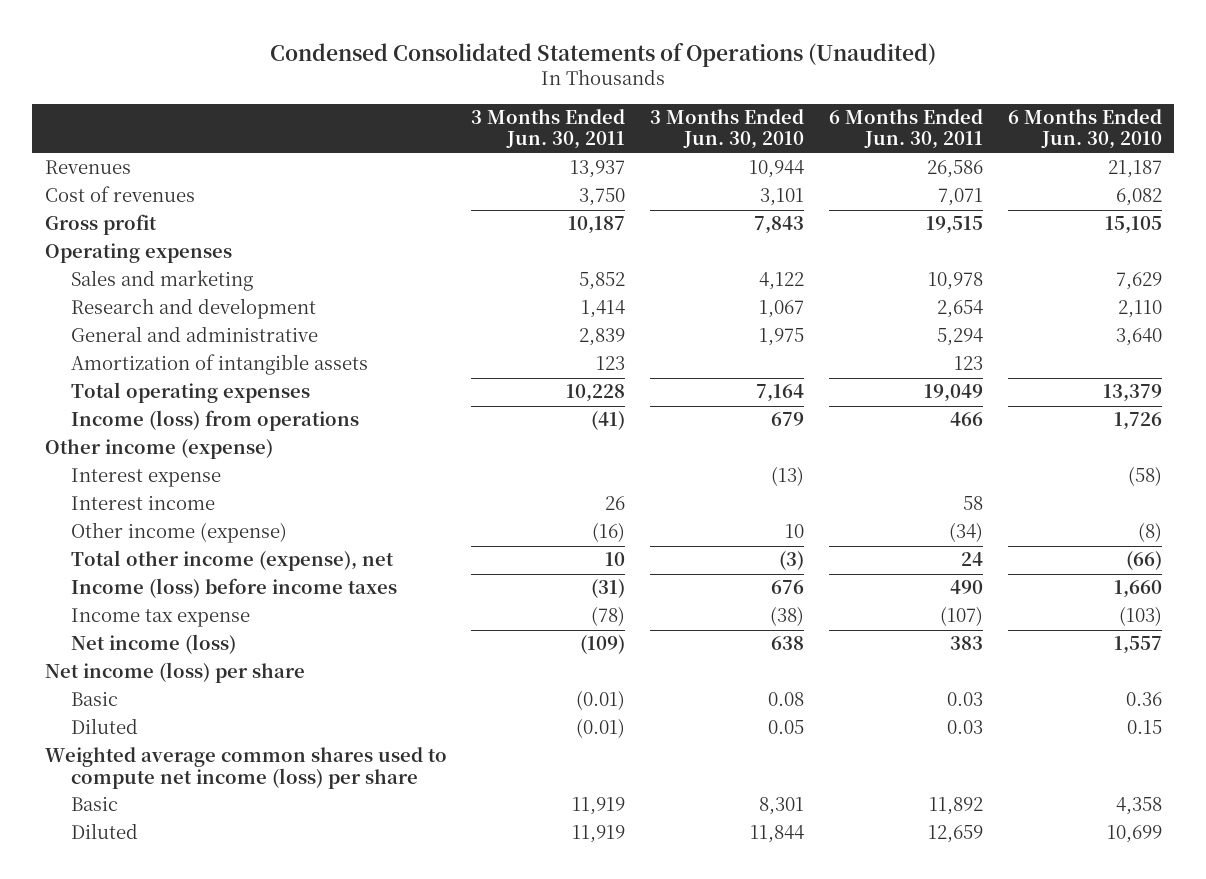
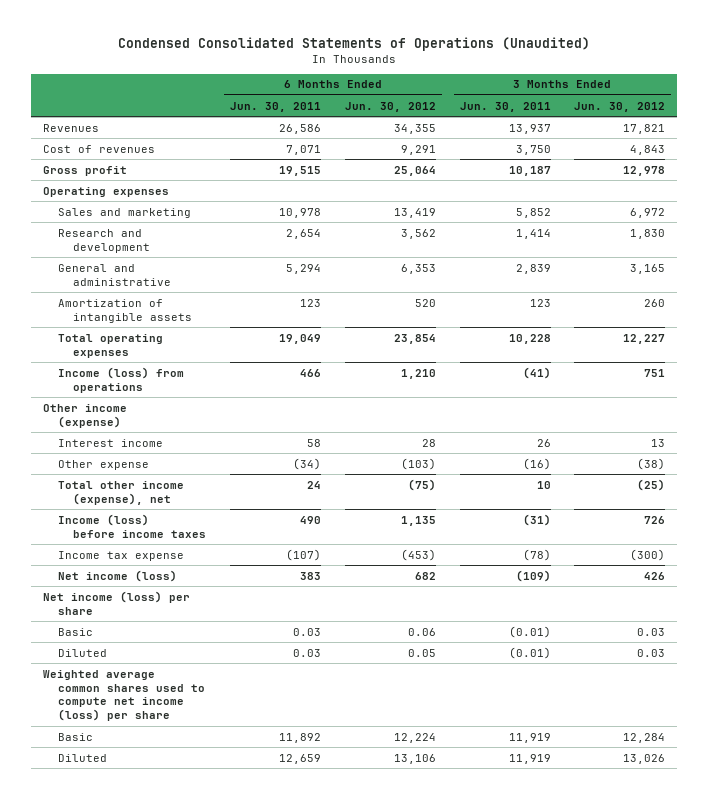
[650,109,805,150] 3 Months Ended Jun. 30, 2010 -> none
[1007,109,1162,150] 6 Months Ended Jun. 30, 2010 -> none
none -> [344,101,436,112] Jun. 30, 2012
none -> [574,101,666,112] Jun. 30, 2012
[70,468,221,488] Interest expense -> none
[70,522,287,544] Other income (expense) -> [57,459,149,470] Other expense

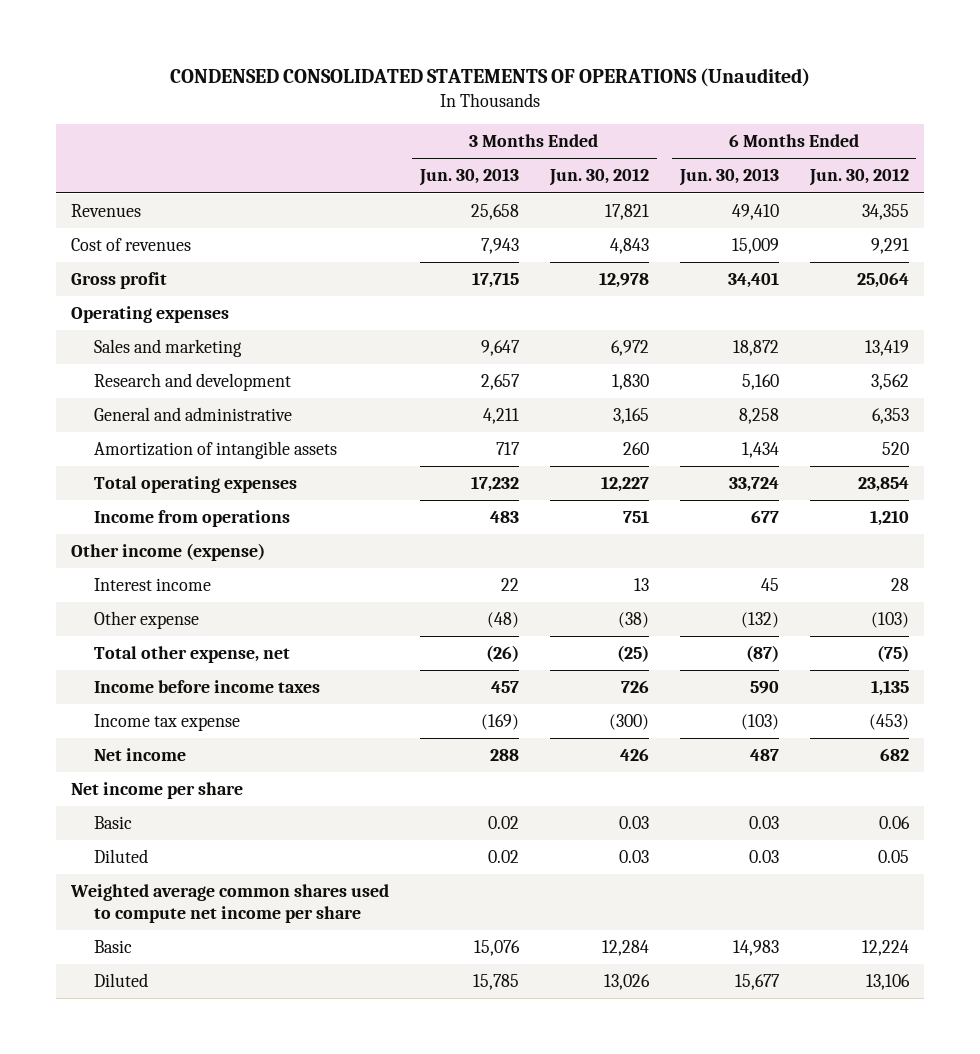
[117,36,590,51] Condensed Consolidated Statements of Operations (Unaudited) -> [169,67,810,87] CONDENSED CONSOLIDATED STATEMENTS OF OPERATIONS (Unaudited)
[229,101,321,112] Jun. 30, 2011 -> none
[459,101,551,112] Jun. 30, 2011 -> none
none -> [418,168,519,187] Jun. 30, 2013
none -> [678,168,779,187] Jun. 30, 2013
[57,366,184,393] Income (loss) from operations -> [93,510,290,528] Income from operations
[57,480,184,505] Total other income (expense), net -> [93,646,290,664] Total other expense, net
[57,513,207,538] Income (loss) before income taxes -> [93,680,320,694] Income before income taxes
[57,569,177,582] Net income (loss) -> [93,748,186,762] Net income
[42,590,190,615] Net income (loss) per share -> [71,782,244,800] Net income per share
[42,669,205,722] Weighted average common shares used to compute net income (loss) per share -> [70,884,390,923] Weighted average common shares used to compute net income per share

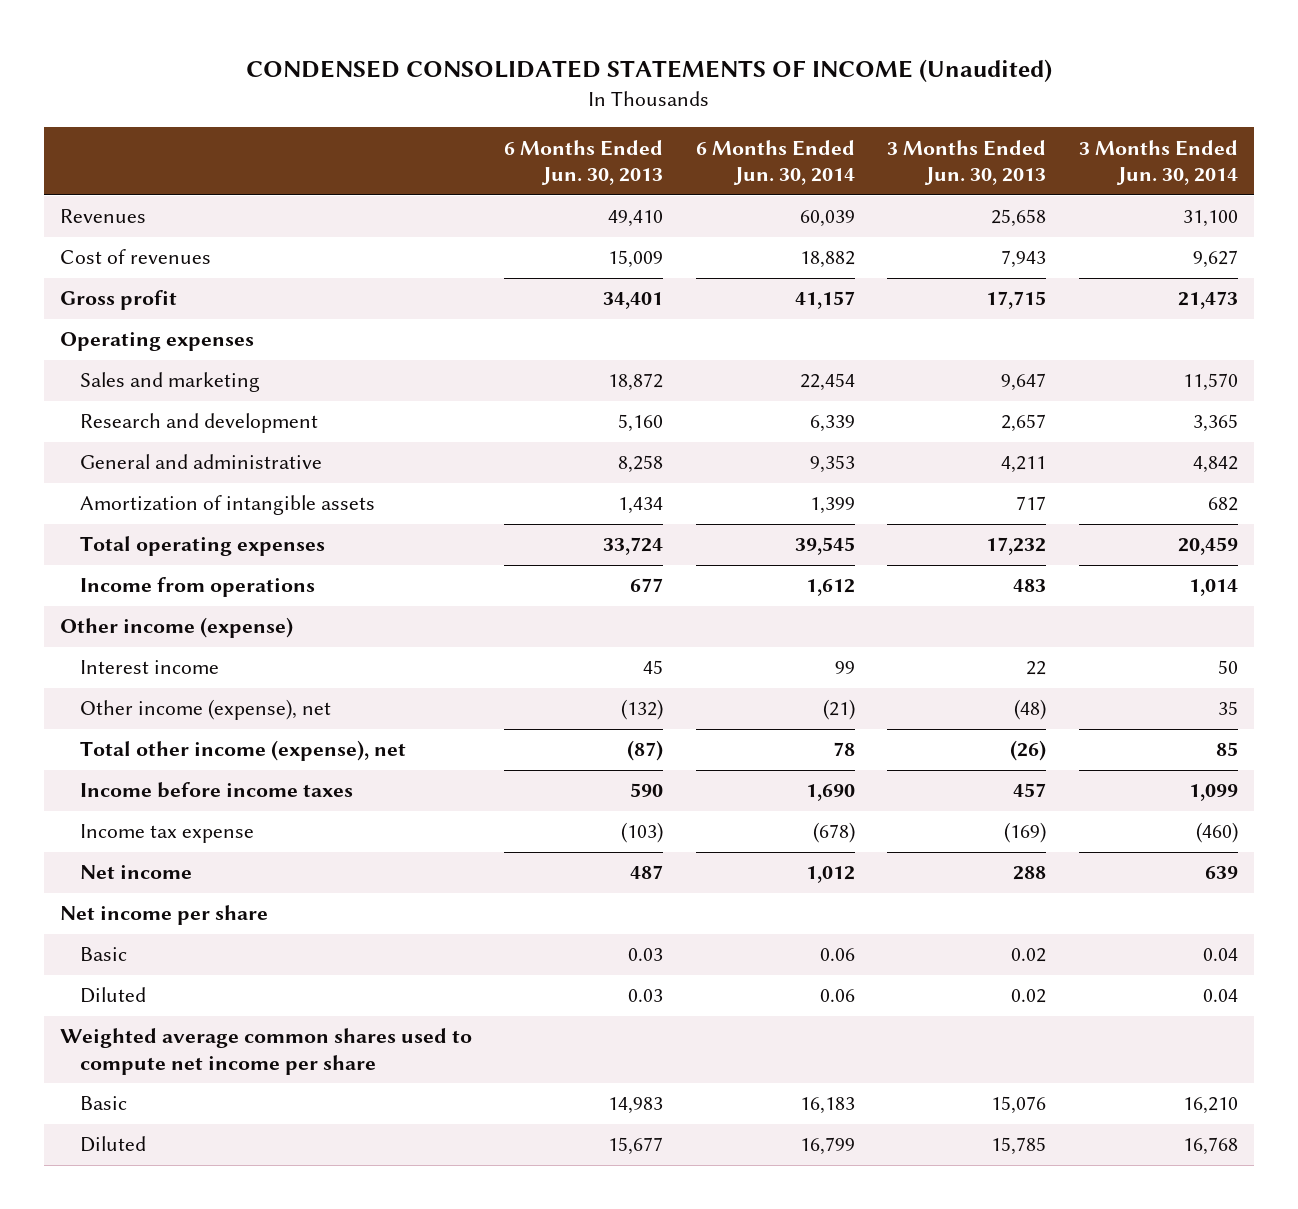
[169,67,810,87] CONDENSED CONSOLIDATED STATEMENTS OF OPERATIONS (Unaudited) -> [245,59,1052,83] CONDENSED CONSOLIDATED STATEMENTS OF INCOME (Unaudited)
[548,168,649,187] Jun. 30, 2012 -> none
[808,168,909,187] Jun. 30, 2012 -> none
none -> [695,139,855,186] 6 Months Ended Jun. 30, 2014
none -> [1078,139,1238,186] 3 Months Ended Jun. 30, 2014
[93,611,199,630] Other expense -> [80,699,332,721] Other income (expense), net
[93,646,290,664] Total other expense, net -> [80,740,407,762] Total other income (expense), net

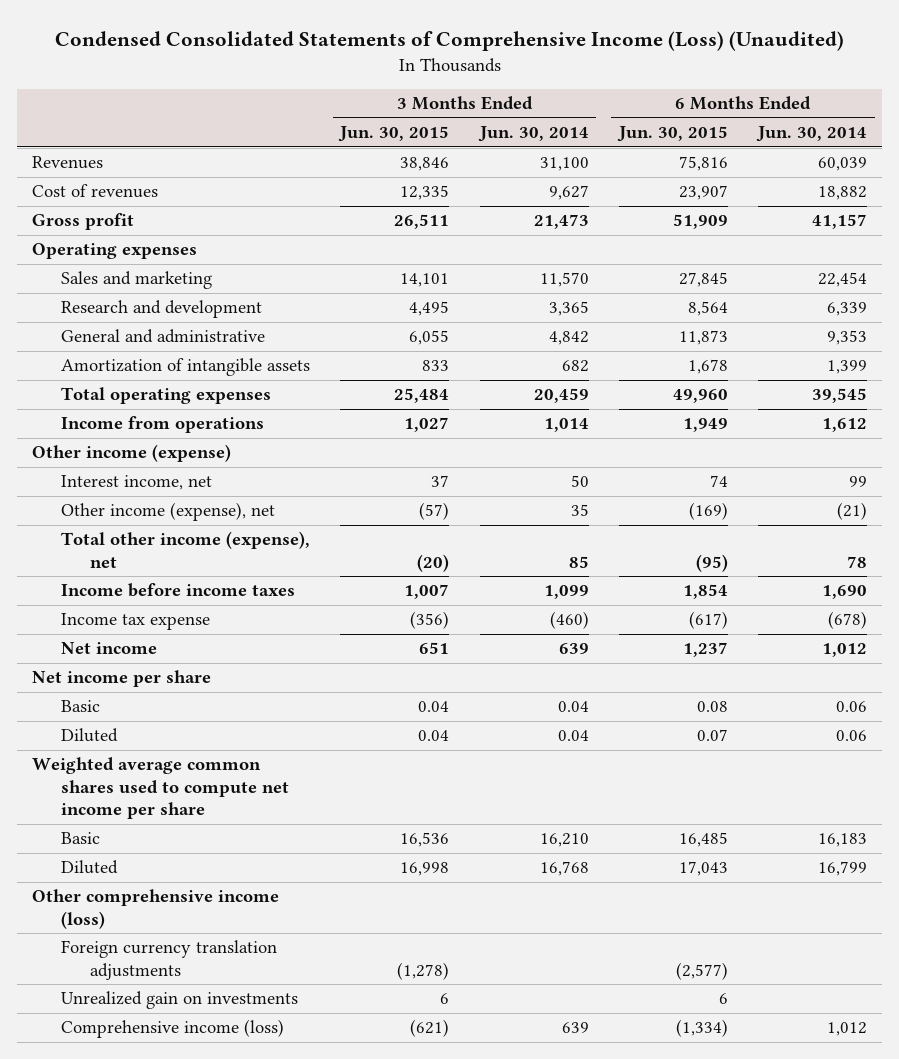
[245,59,1052,83] CONDENSED CONSOLIDATED STATEMENTS OF INCOME (Unaudited) -> [54,30,844,51] Condensed Consolidated Statements of Comprehensive Income (Loss) (Unaudited)
[504,139,664,186] 6 Months Ended Jun. 30, 2013 -> none
[887,139,1047,186] 3 Months Ended Jun. 30, 2013 -> none
none -> [338,126,450,143] Jun. 30, 2015
none -> [616,126,728,143] Jun. 30, 2015
[80,660,220,675] Interest income -> [61,475,213,491] Interest income, net
none -> [32,889,280,929] Other comprehensive income (loss)
none -> [61,940,278,980] Foreign currency translation adjustments
none -> [61,991,299,1010] Unrealized gain on investments
none -> [61,1019,285,1039] Comprehensive income (loss)

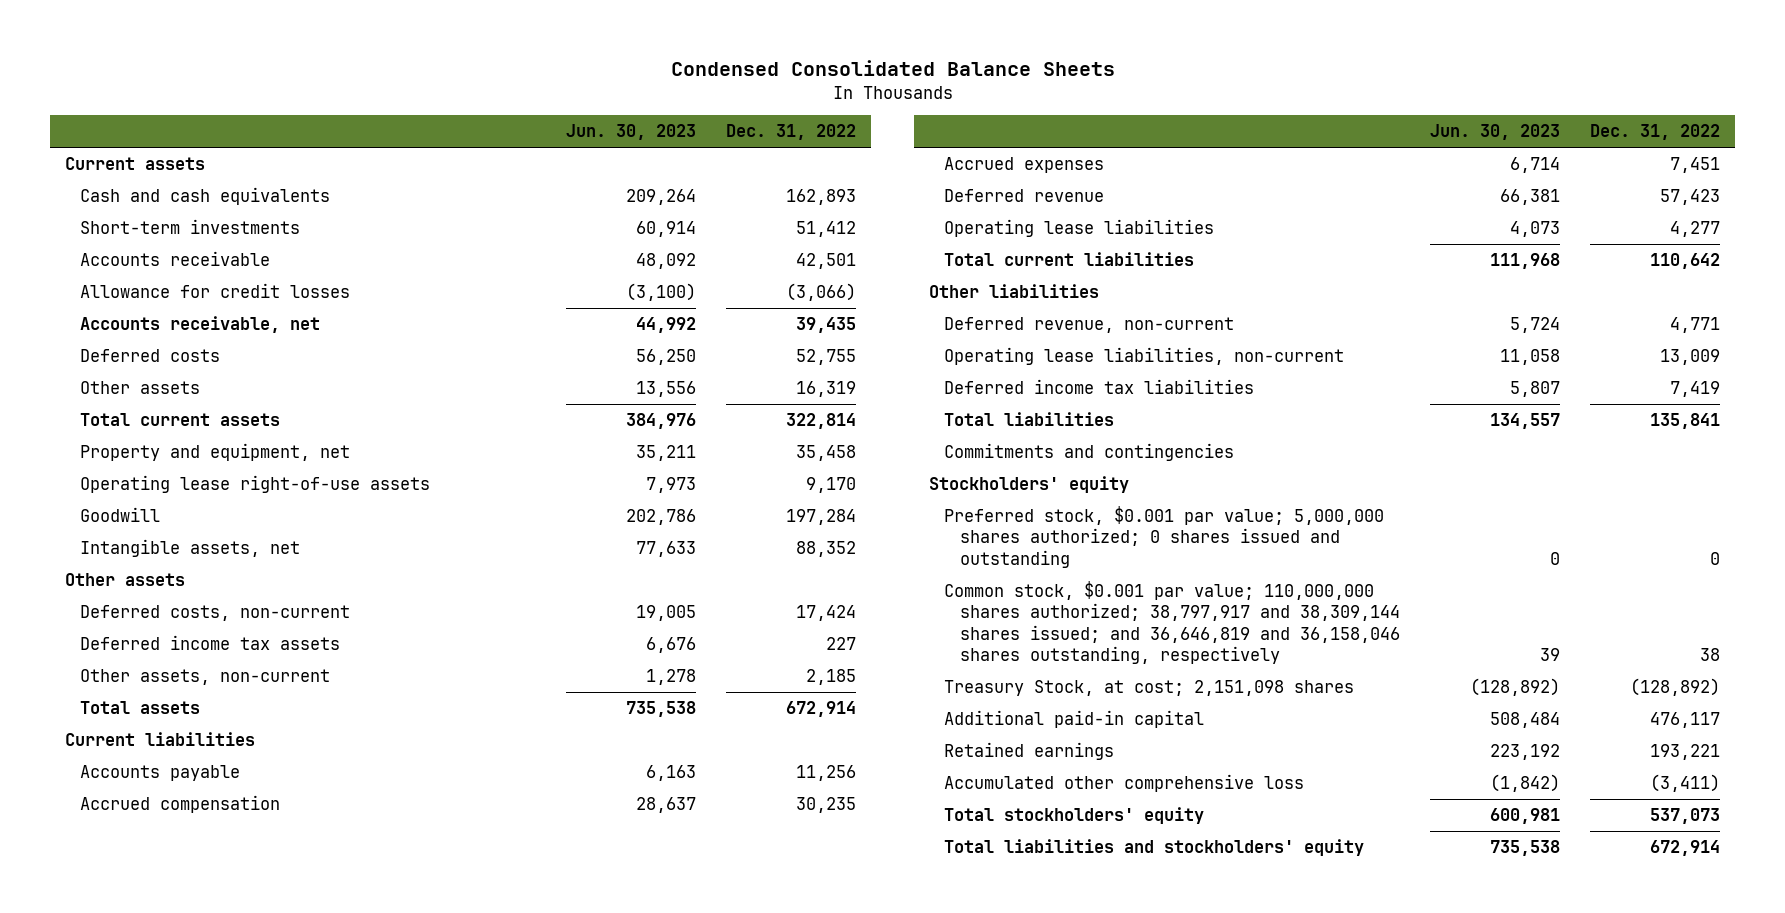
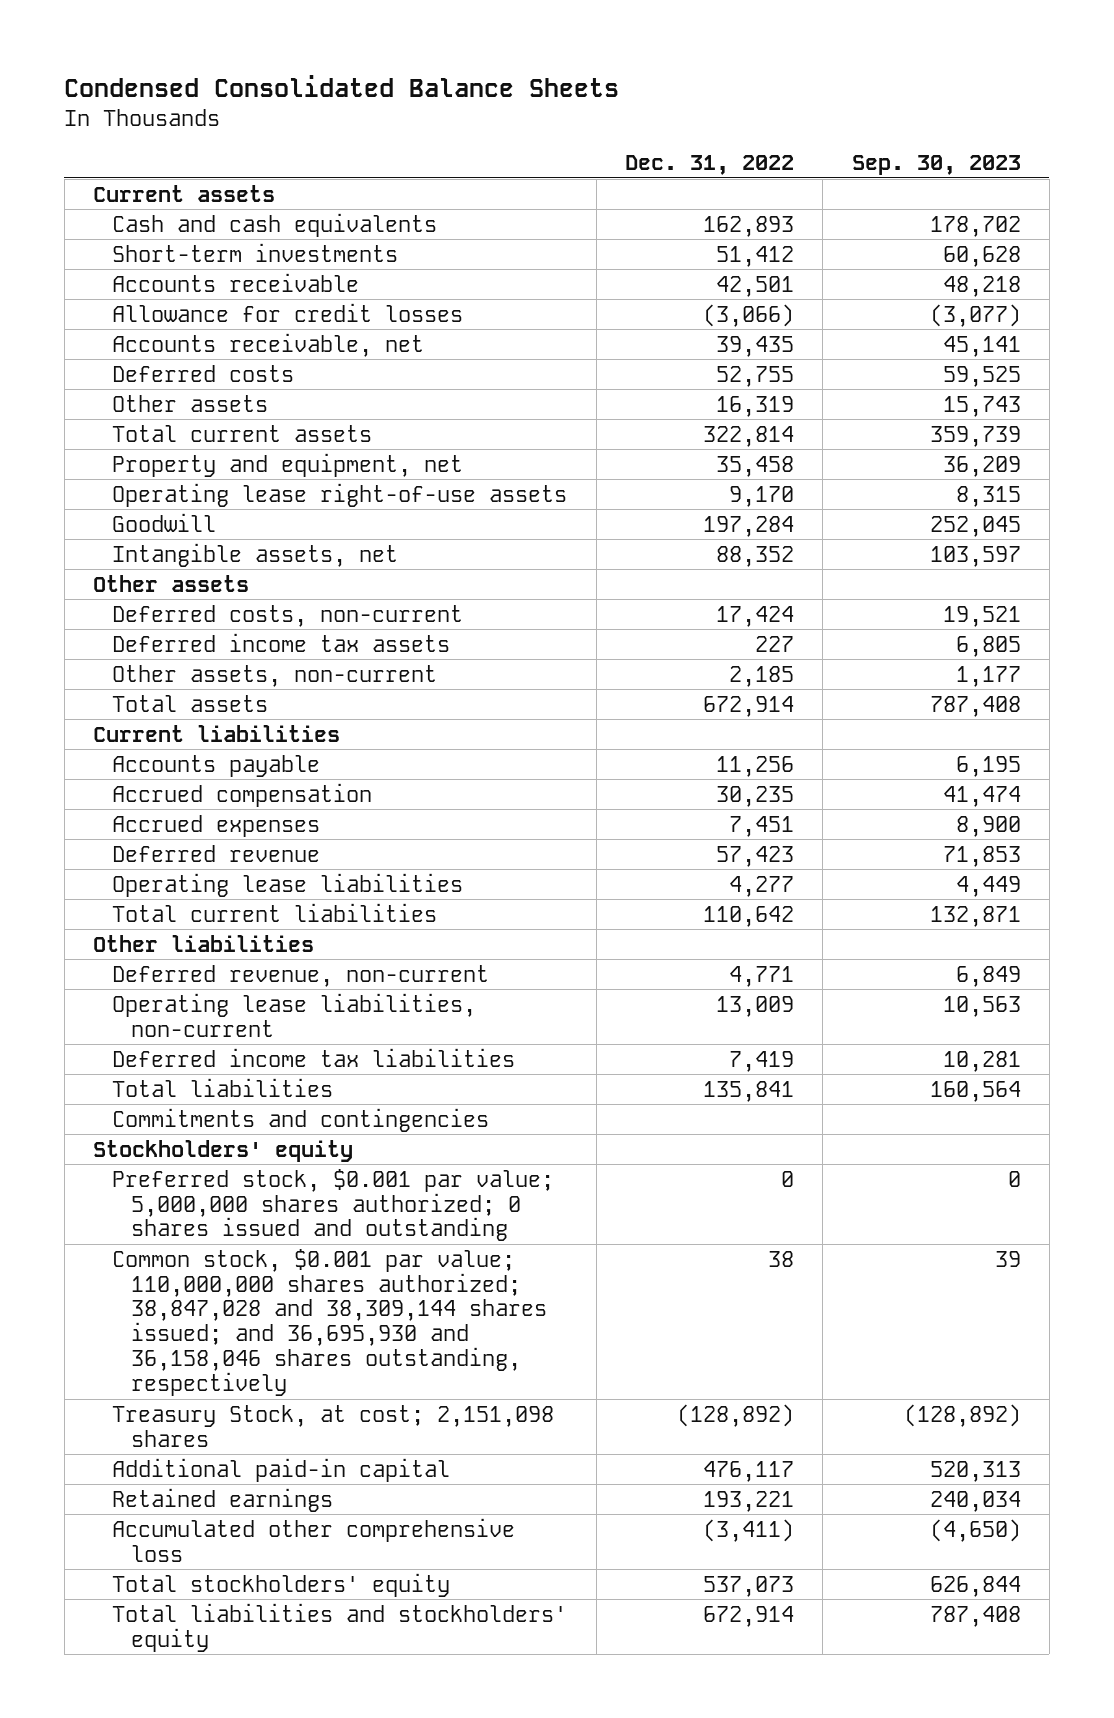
[565,124,696,141] Jun. 30, 2023 -> none
none -> [851,154,1021,175] Sep. 30, 2023
[944,581,1400,665] Common stock, $0.001 par value; 110,000,000 shares authorized; 38,797,917 and 38,309,144 shares issued; and 36,646,819 and 36,158,046 shares outstanding, respectively -> [112,1248,548,1397] Common stock, $0.001 par value; 110,000,000 shares authorized; 38,847,028 and 38,309,144 shares issued; and 36,695,930 and 36,158,046 shares outstanding, respectively

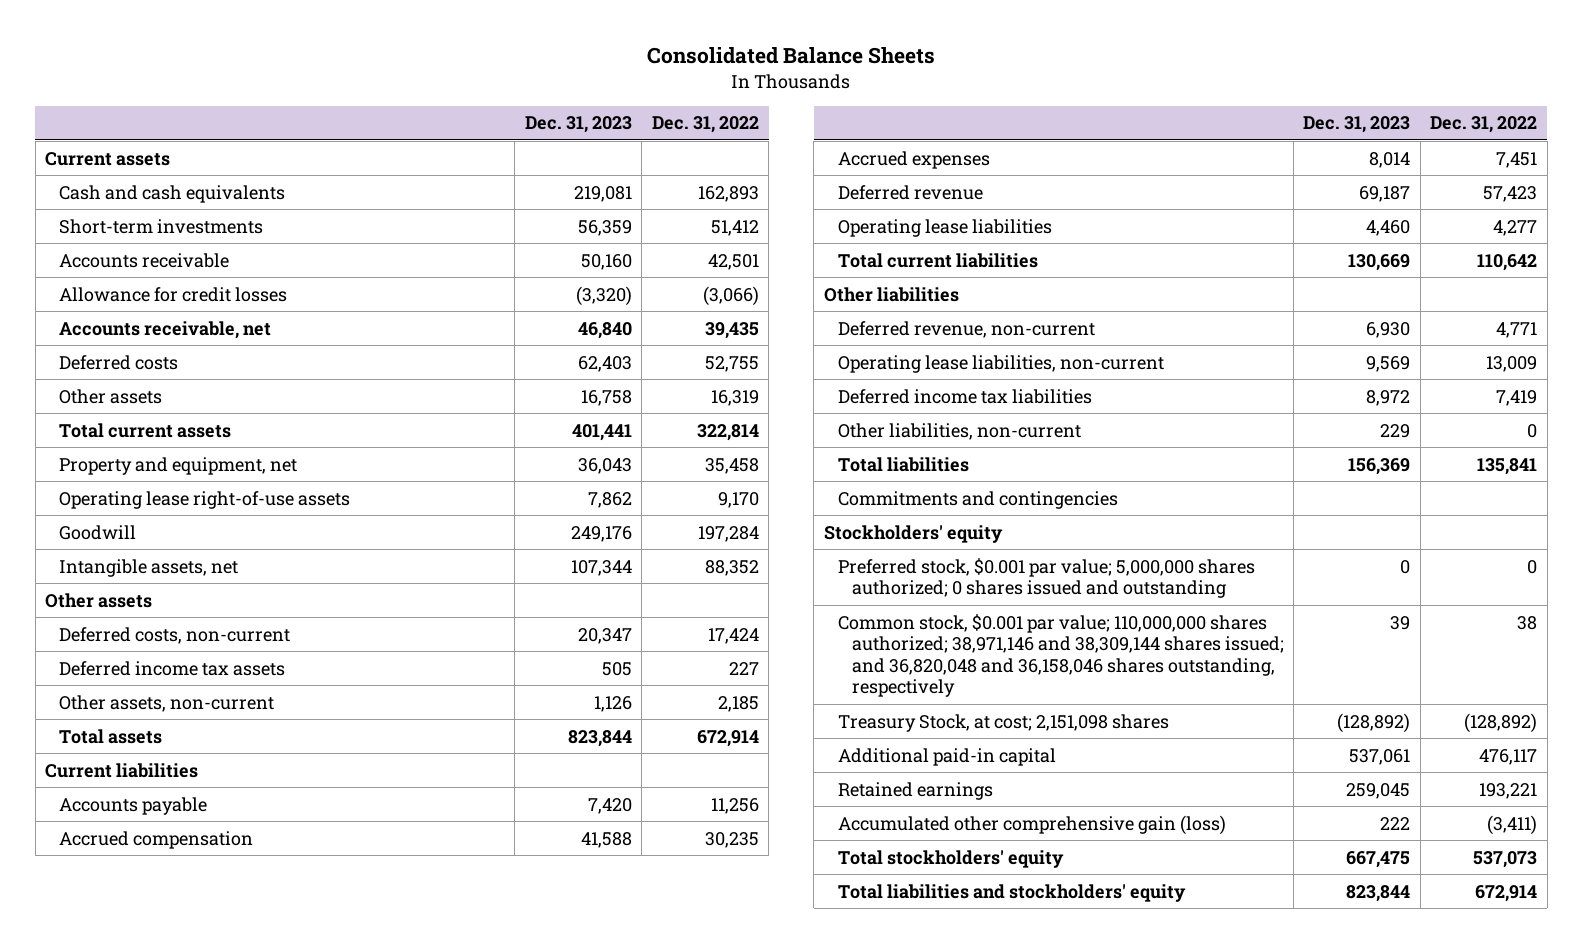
[64,75,620,98] Condensed Consolidated Balance Sheets -> [647,47,936,65] Consolidated Balance Sheets
[851,154,1021,175] Sep. 30, 2023 -> none
none -> [524,116,632,134] Dec. 31, 2023
none -> [837,422,1081,440] Other liabilities, non-current
[112,1248,548,1397] Common stock, $0.001 par value; 110,000,000 shares authorized; 38,847,028 and 38,309,144 shares issued; and 36,695,930 and 36,158,046 shares outstanding, respectively -> [837,613,1284,698] Common stock, $0.001 par value; 110,000,000 shares authorized; 38,971,146 and 38,309,144 shares issued; and 36,820,048 and 36,158,046 shares outstanding, respectively
[112,1517,516,1562] Accumulated other comprehensive loss -> [837,814,1226,835] Accumulated other comprehensive gain (loss)

